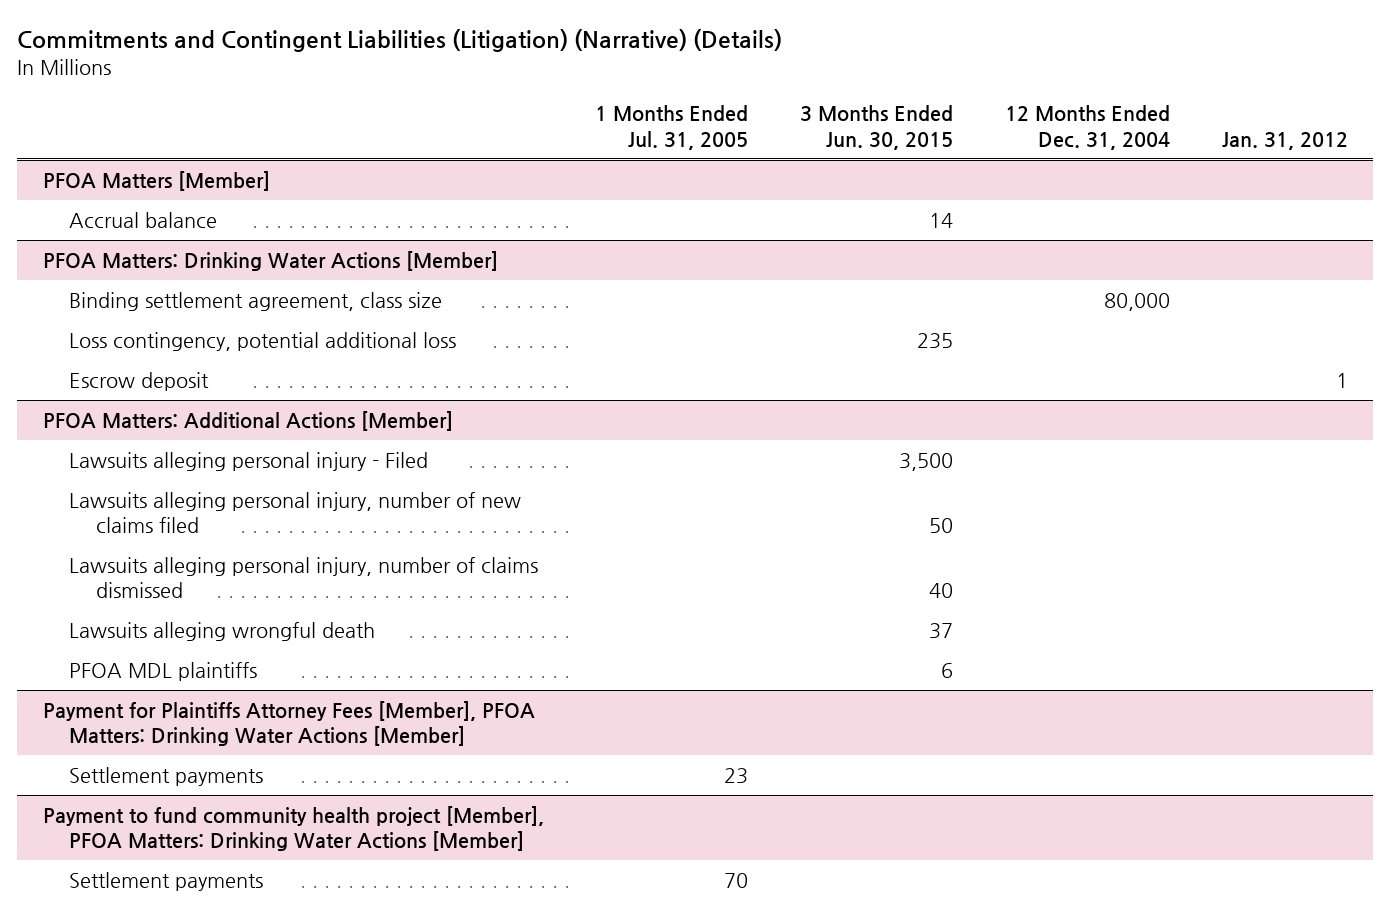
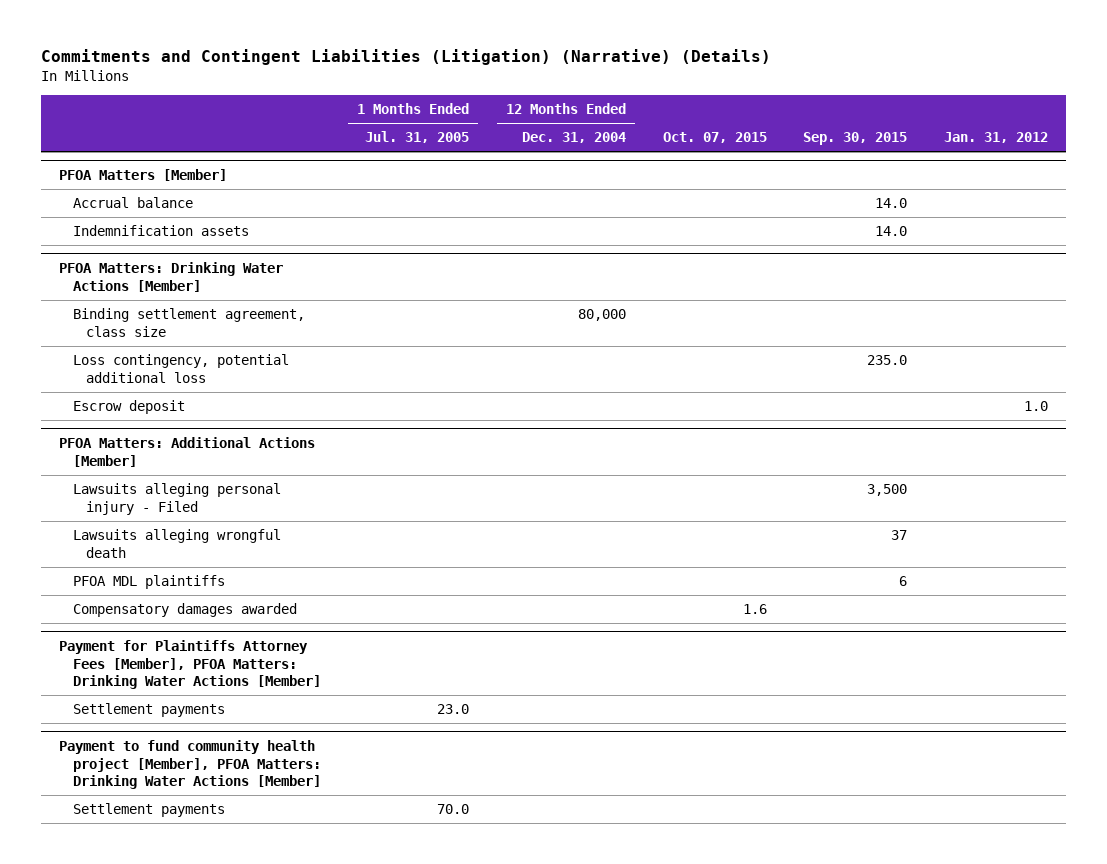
[800,105,954,150] 3 Months Ended Jun. 30, 2015 -> none
none -> [662,132,767,144] Oct. 07, 2015
none -> [803,132,908,146] Sep. 30, 2015
none -> [72,225,249,237] Indemnification assets
[1335,372,1348,388] 1 -> [1023,401,1048,412] 1.0
[69,491,522,534] Lawsuits alleging personal injury, number of new claims filed -> none
[69,556,539,599] Lawsuits alleging personal injury, number of claims dismissed -> none
none -> [72,603,297,618] Compensatory damages awarded
[724,767,749,784] 23 -> [437,704,470,715] 23.0
[724,872,749,888] 70 -> [437,804,470,815] 70.0

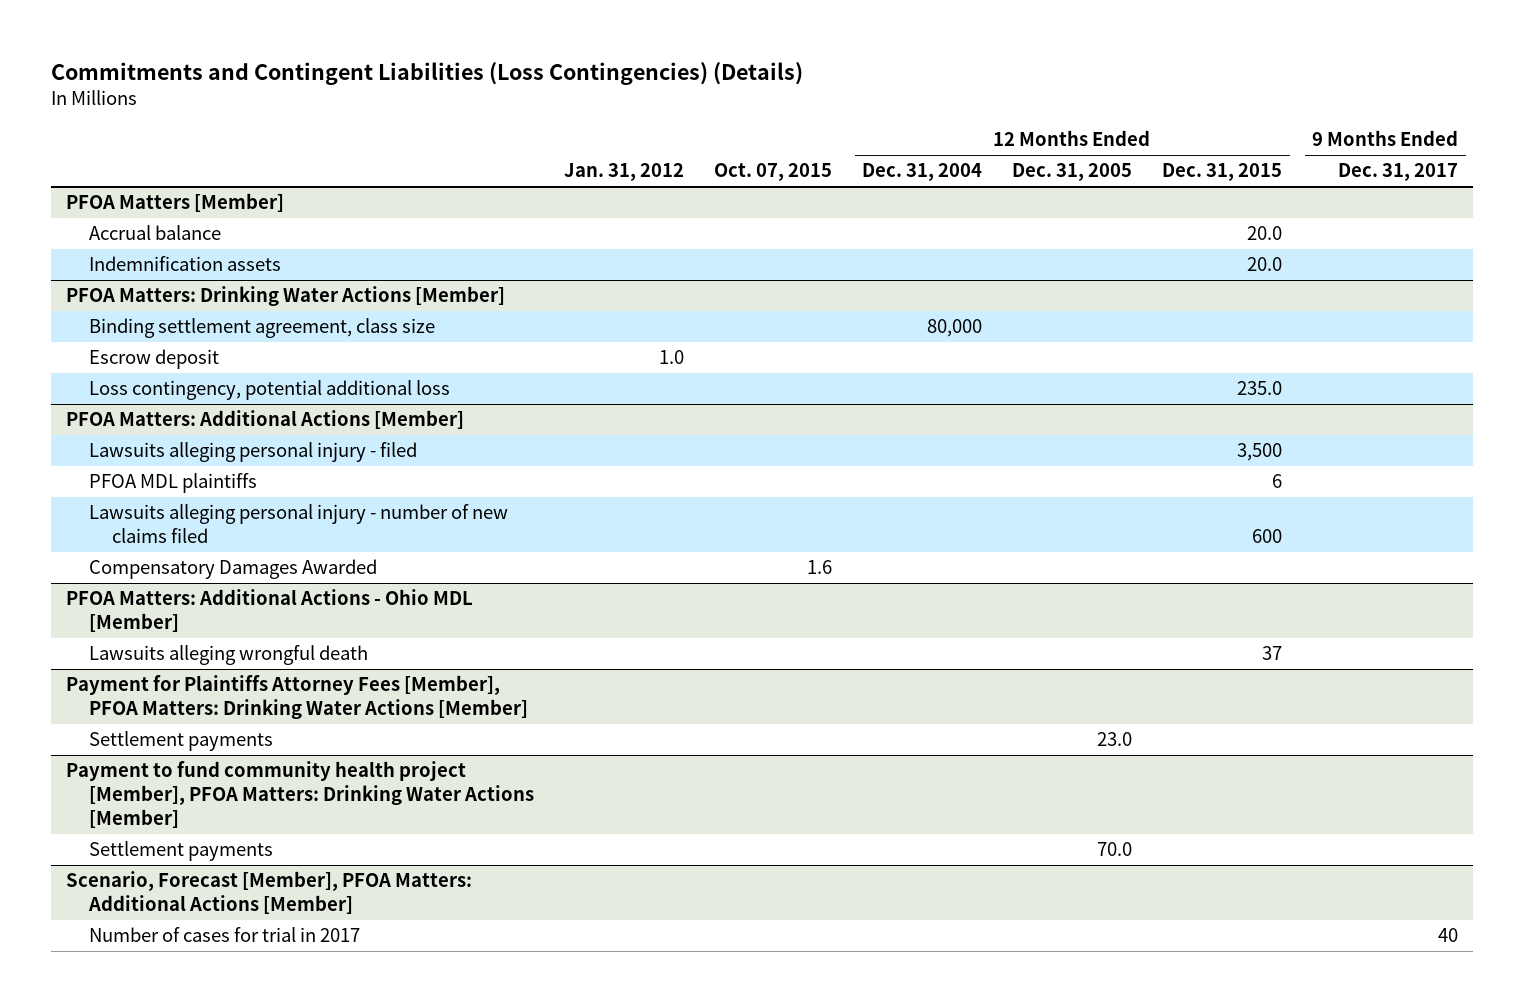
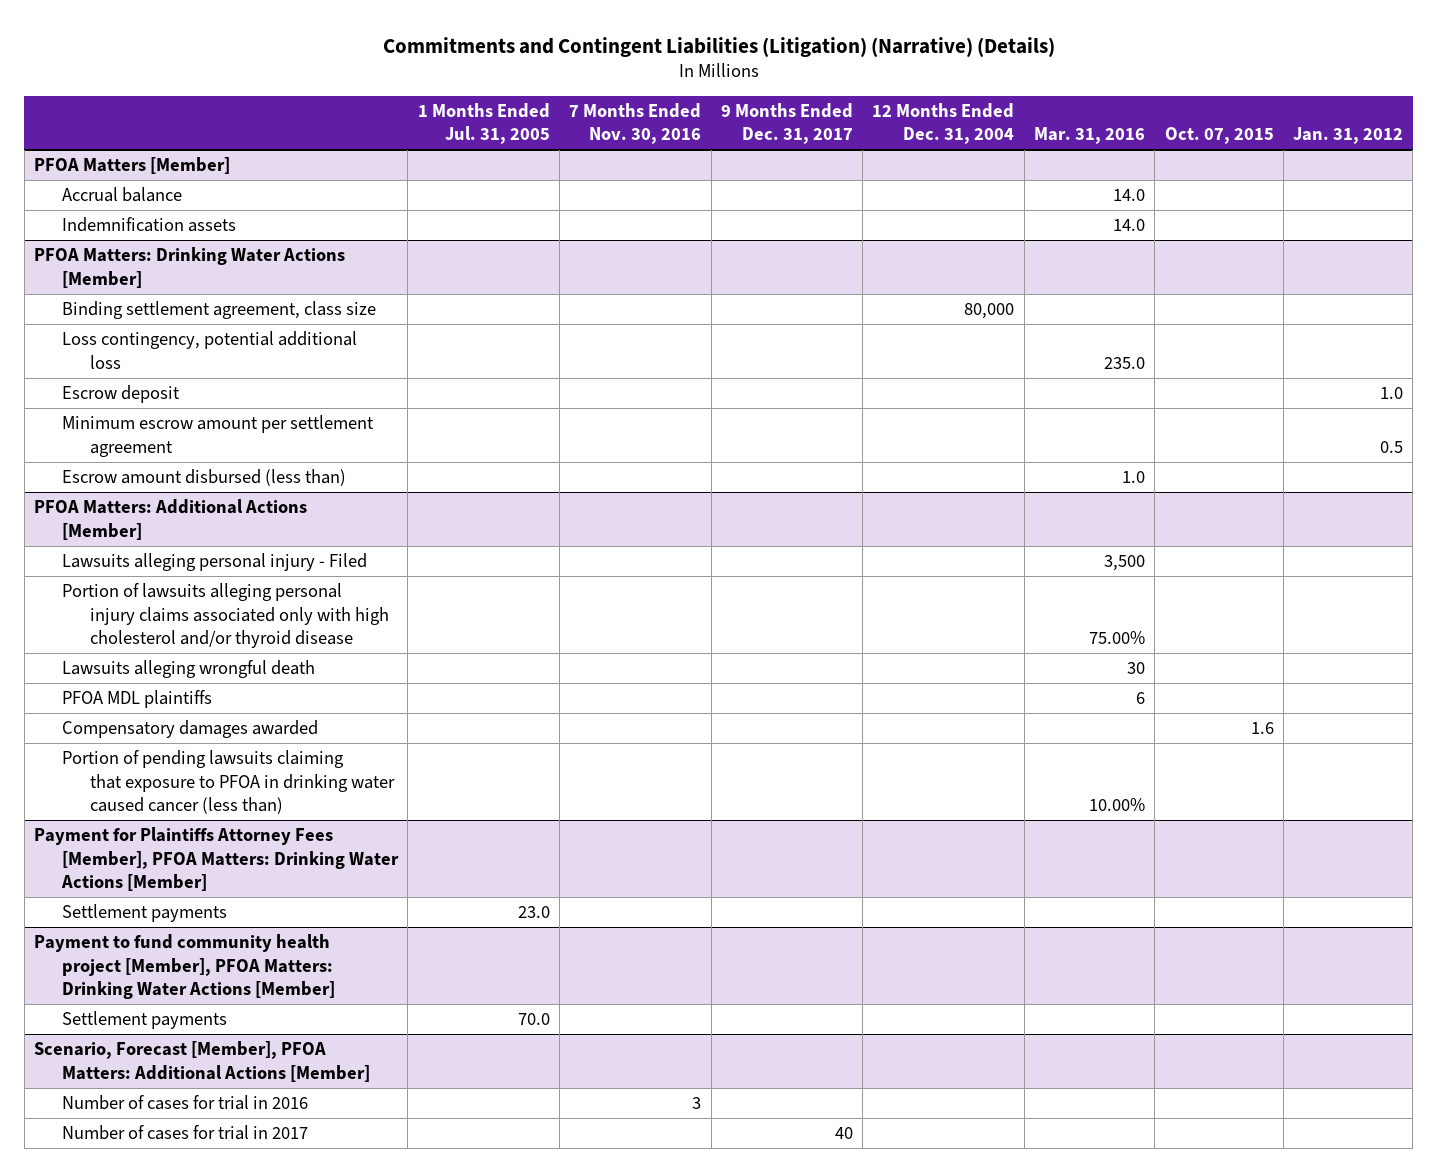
[51,62,804,86] Commitments and Contingent Liabilities (Loss Contingencies) (Details) -> [382,36,1055,57] Commitments and Contingent Liabilities (Litigation) (Narrative) (Details)
[1012,163,1133,182] Dec. 31, 2005 -> none
[1162,163,1283,182] Dec. 31, 2015 -> none
none -> [417,102,550,145] 1 Months Ended Jul. 31, 2005
none -> [569,102,702,145] 7 Months Ended Nov. 30, 2016
none -> [1033,127,1145,145] Mar. 31, 2016
[89,349,220,370] Escrow deposit -> [62,384,181,403] Escrow deposit
none -> [62,414,375,457] Minimum escrow amount per settlement agreement
none -> [62,468,347,486] Escrow amount disbursed (less than)
[89,442,418,463] Lawsuits alleging personal injury - filed -> [62,552,368,571] Lawsuits alleging personal injury - Filed
none -> [62,582,390,649] Portion of lawsuits alleging personal injury claims associated only with high cholesterol and/or thyroid disease
none -> [62,659,316,678] Lawsuits alleging wrongful death
[89,504,509,544] Lawsuits alleging personal injury - number of new claims filed -> none
[66,589,474,633] PFOA Matters: Additional Actions - Ohio MDL [Member] -> none
[89,645,369,666] Lawsuits alleging wrongful death -> none
[89,559,378,580] Compensatory Damages Awarded -> [62,719,319,738] Compensatory damages awarded
none -> [62,749,396,815] Portion of pending lawsuits claiming that exposure to PFOA in drinking water caused cancer (less than)
none -> [62,1094,309,1110] Number of cases for trial in 2016

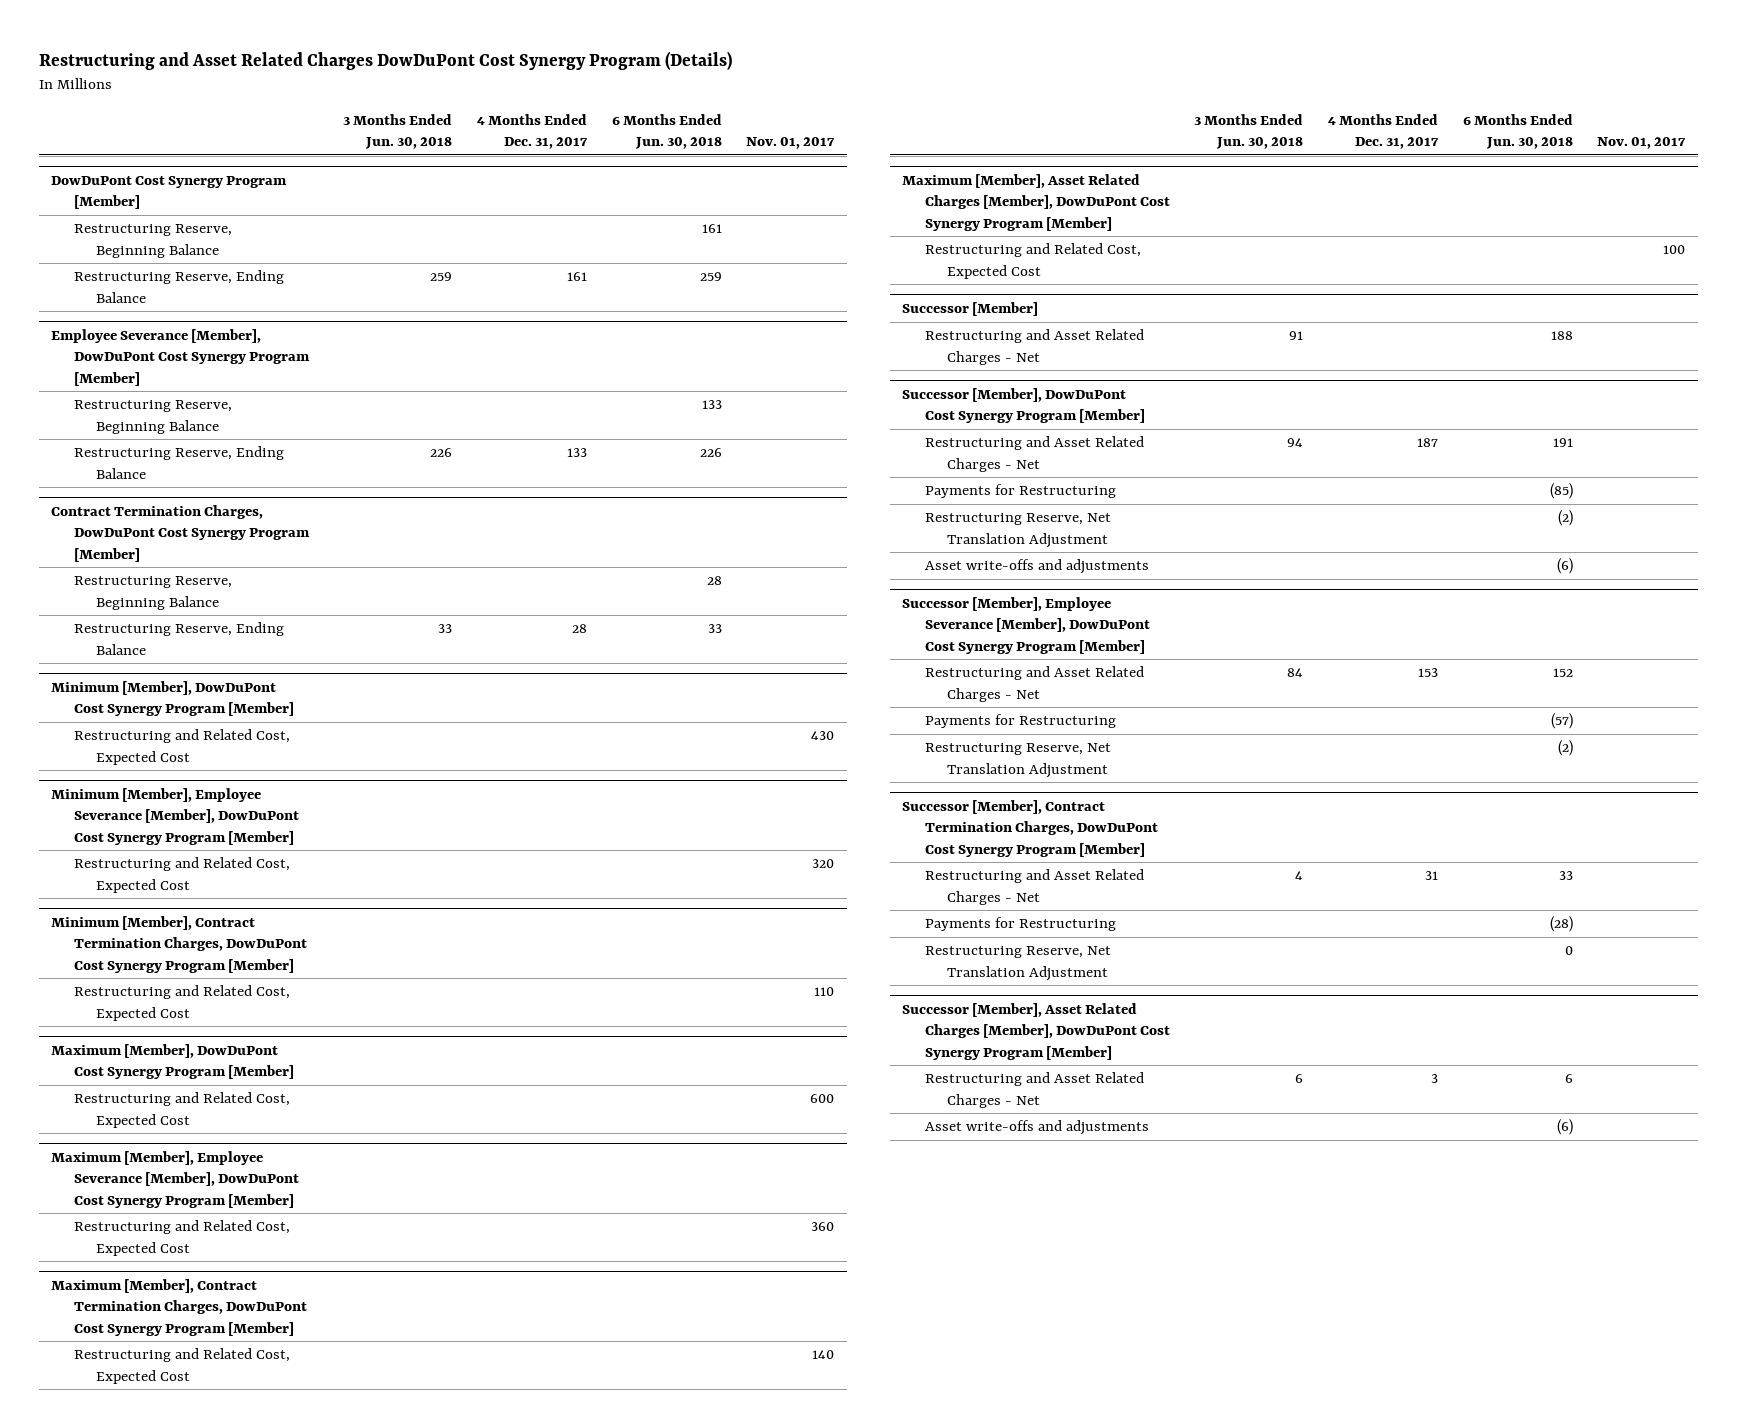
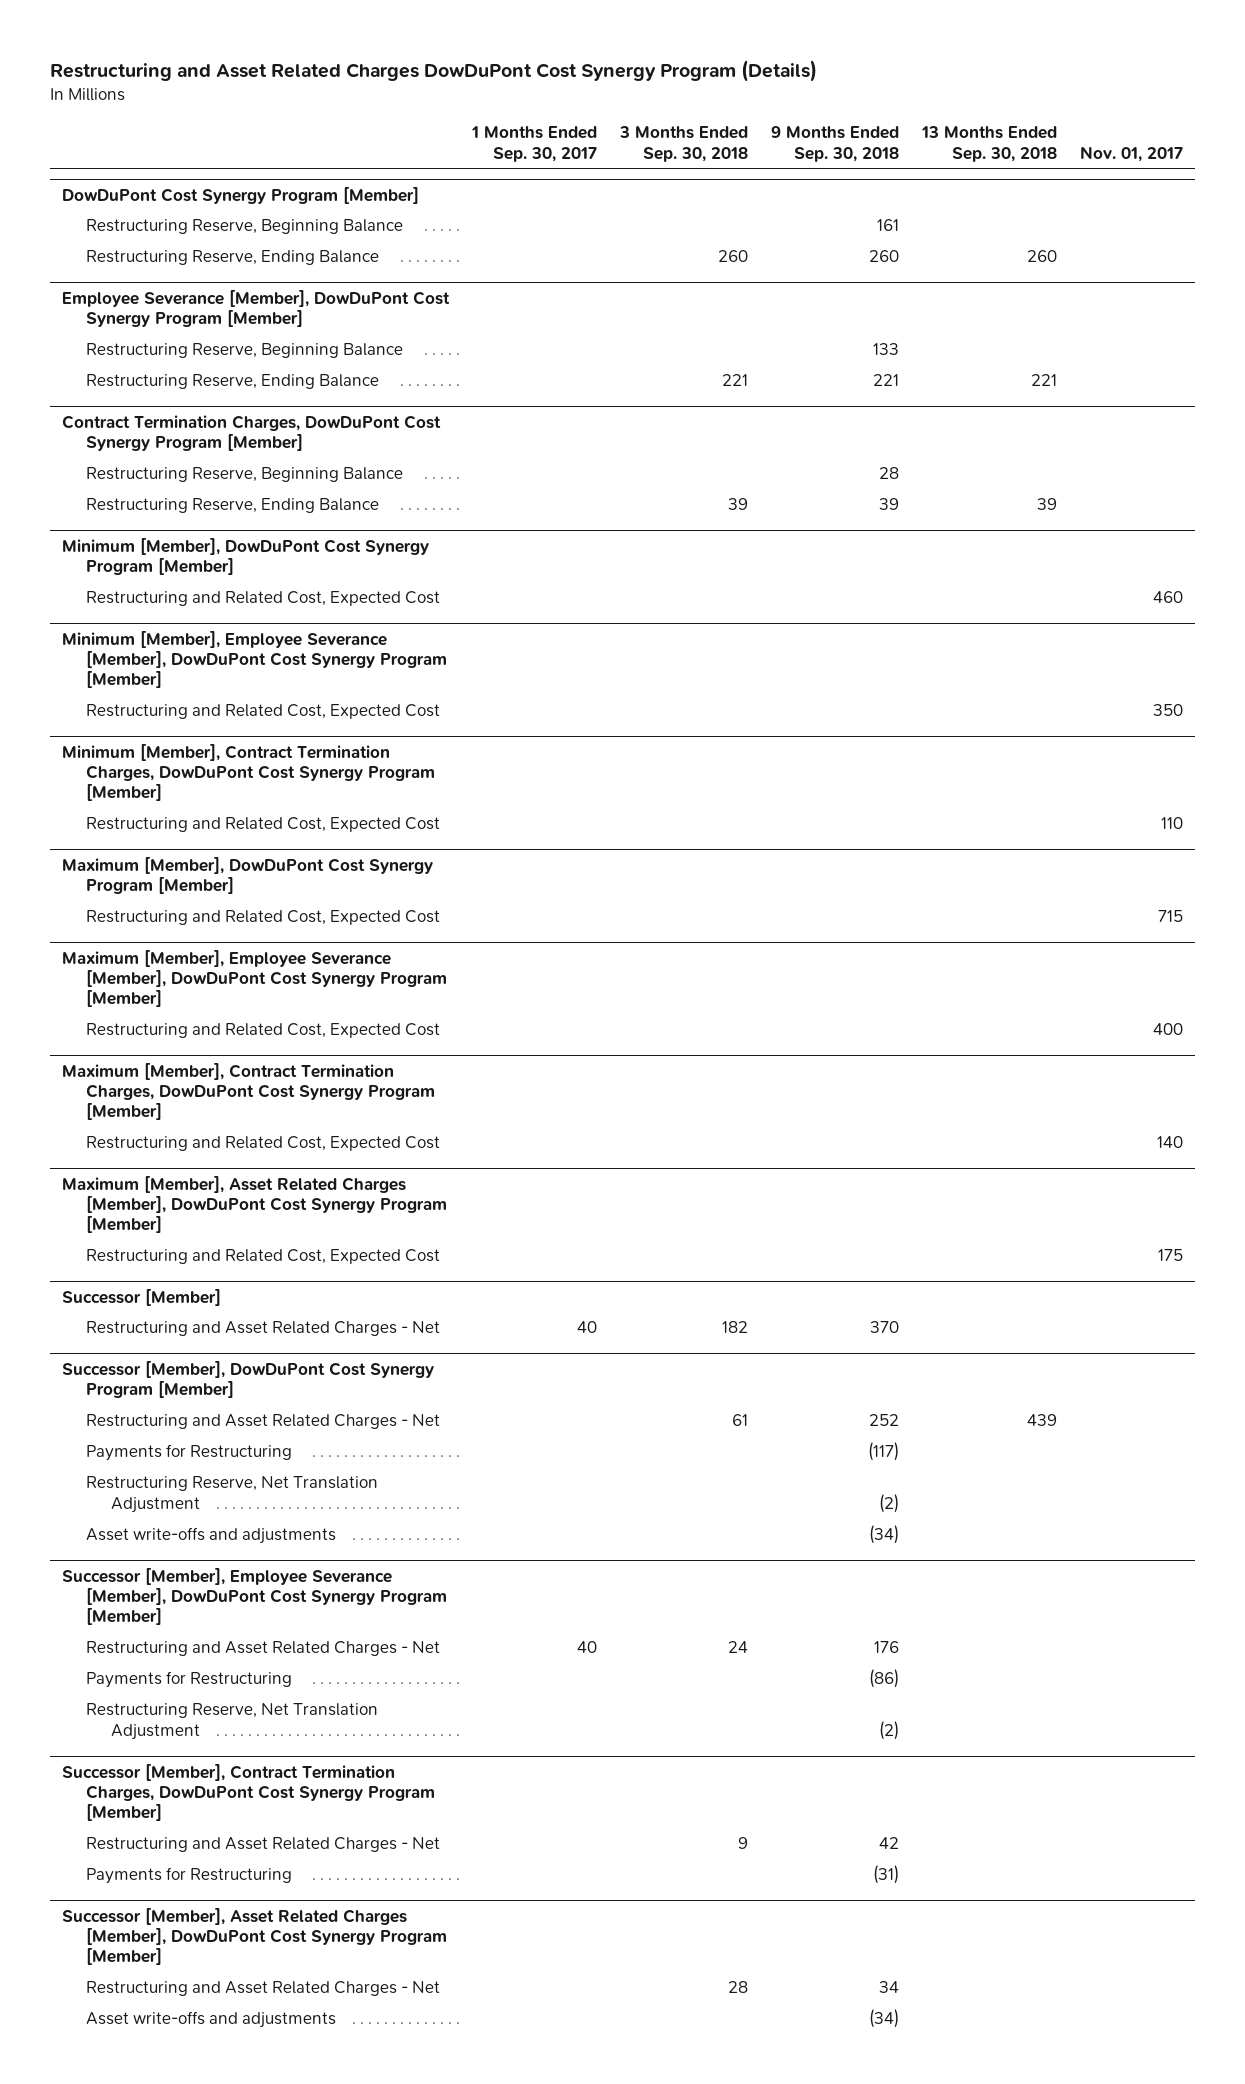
[343,113,453,149] 3 Months Ended Jun. 30, 2018 -> none
[477,113,589,149] 4 Months Ended Dec. 31, 2017 -> none
[611,113,722,149] 6 Months Ended Jun. 30, 2018 -> none
none -> [470,126,597,162] 1 Months Ended Sep. 30, 2017
none -> [618,126,748,162] 3 Months Ended Sep. 30, 2018
none -> [770,126,899,162] 9 Months Ended Sep. 30, 2018
none -> [921,126,1058,162] 13 Months Ended Sep. 30, 2018
[811,731,835,741] 430 -> [1153,591,1184,604] 460
[812,859,835,869] 320 -> [1153,704,1184,717] 350
[810,1094,835,1104] 600 -> [1158,910,1184,923] 715
[811,1222,835,1232] 360 -> [1153,1023,1184,1036] 400
[1663,245,1686,255] 100 -> [1158,1249,1184,1262] 175
[924,946,1111,981] Restructuring Reserve, Net Translation Adjustment -> none

